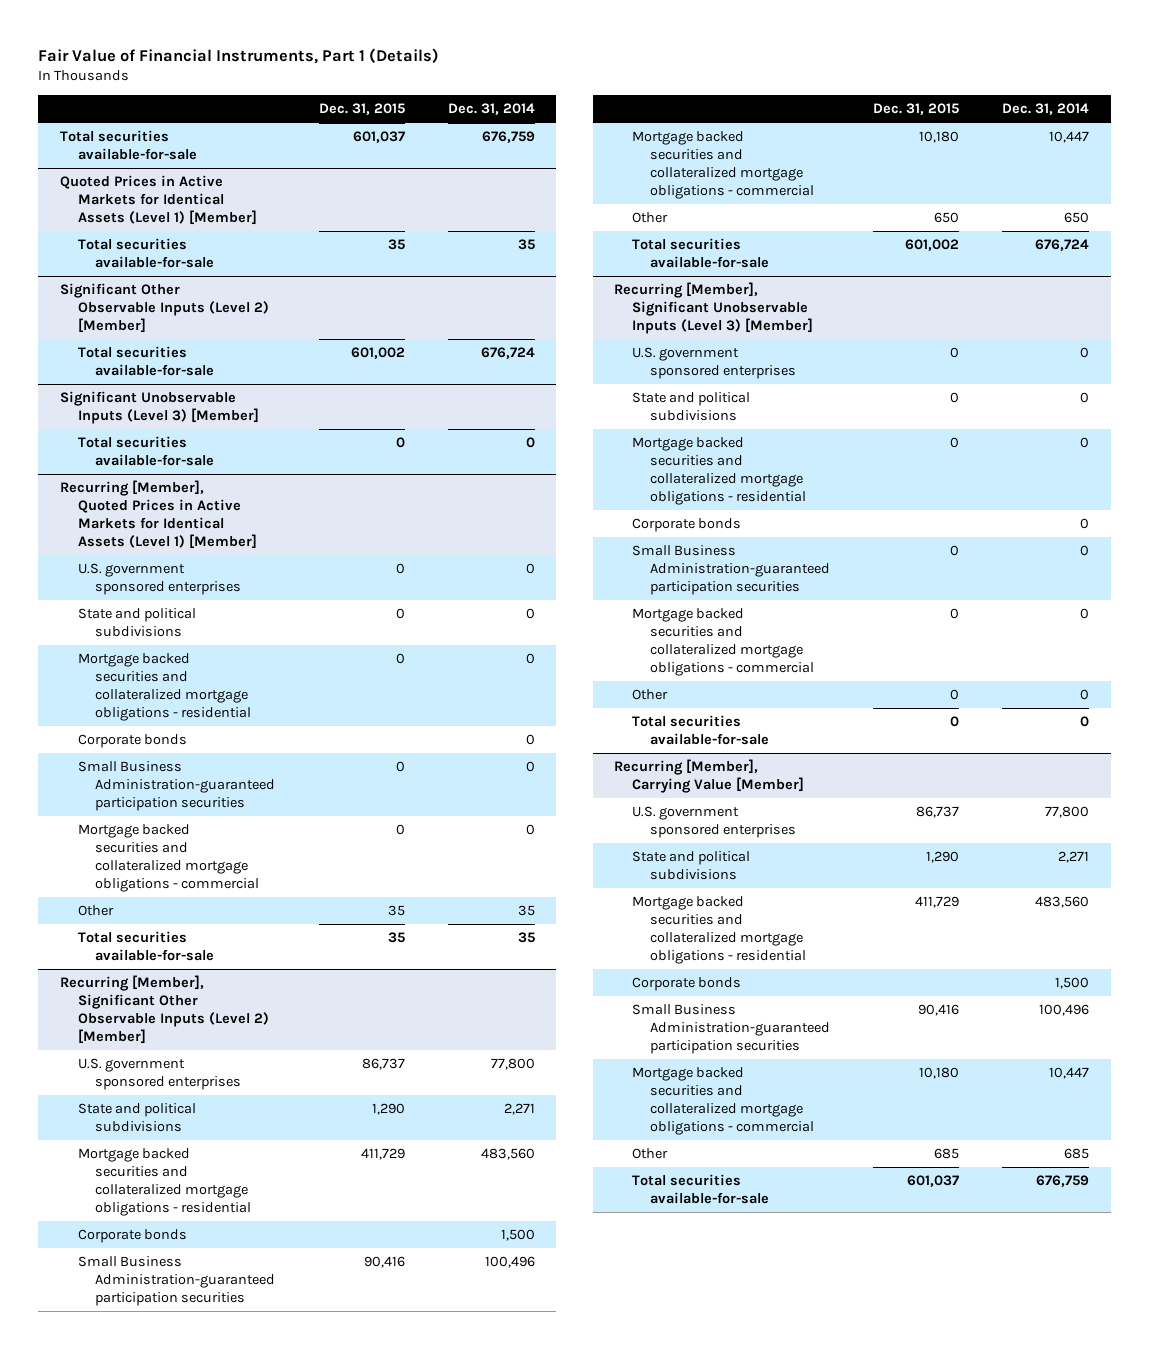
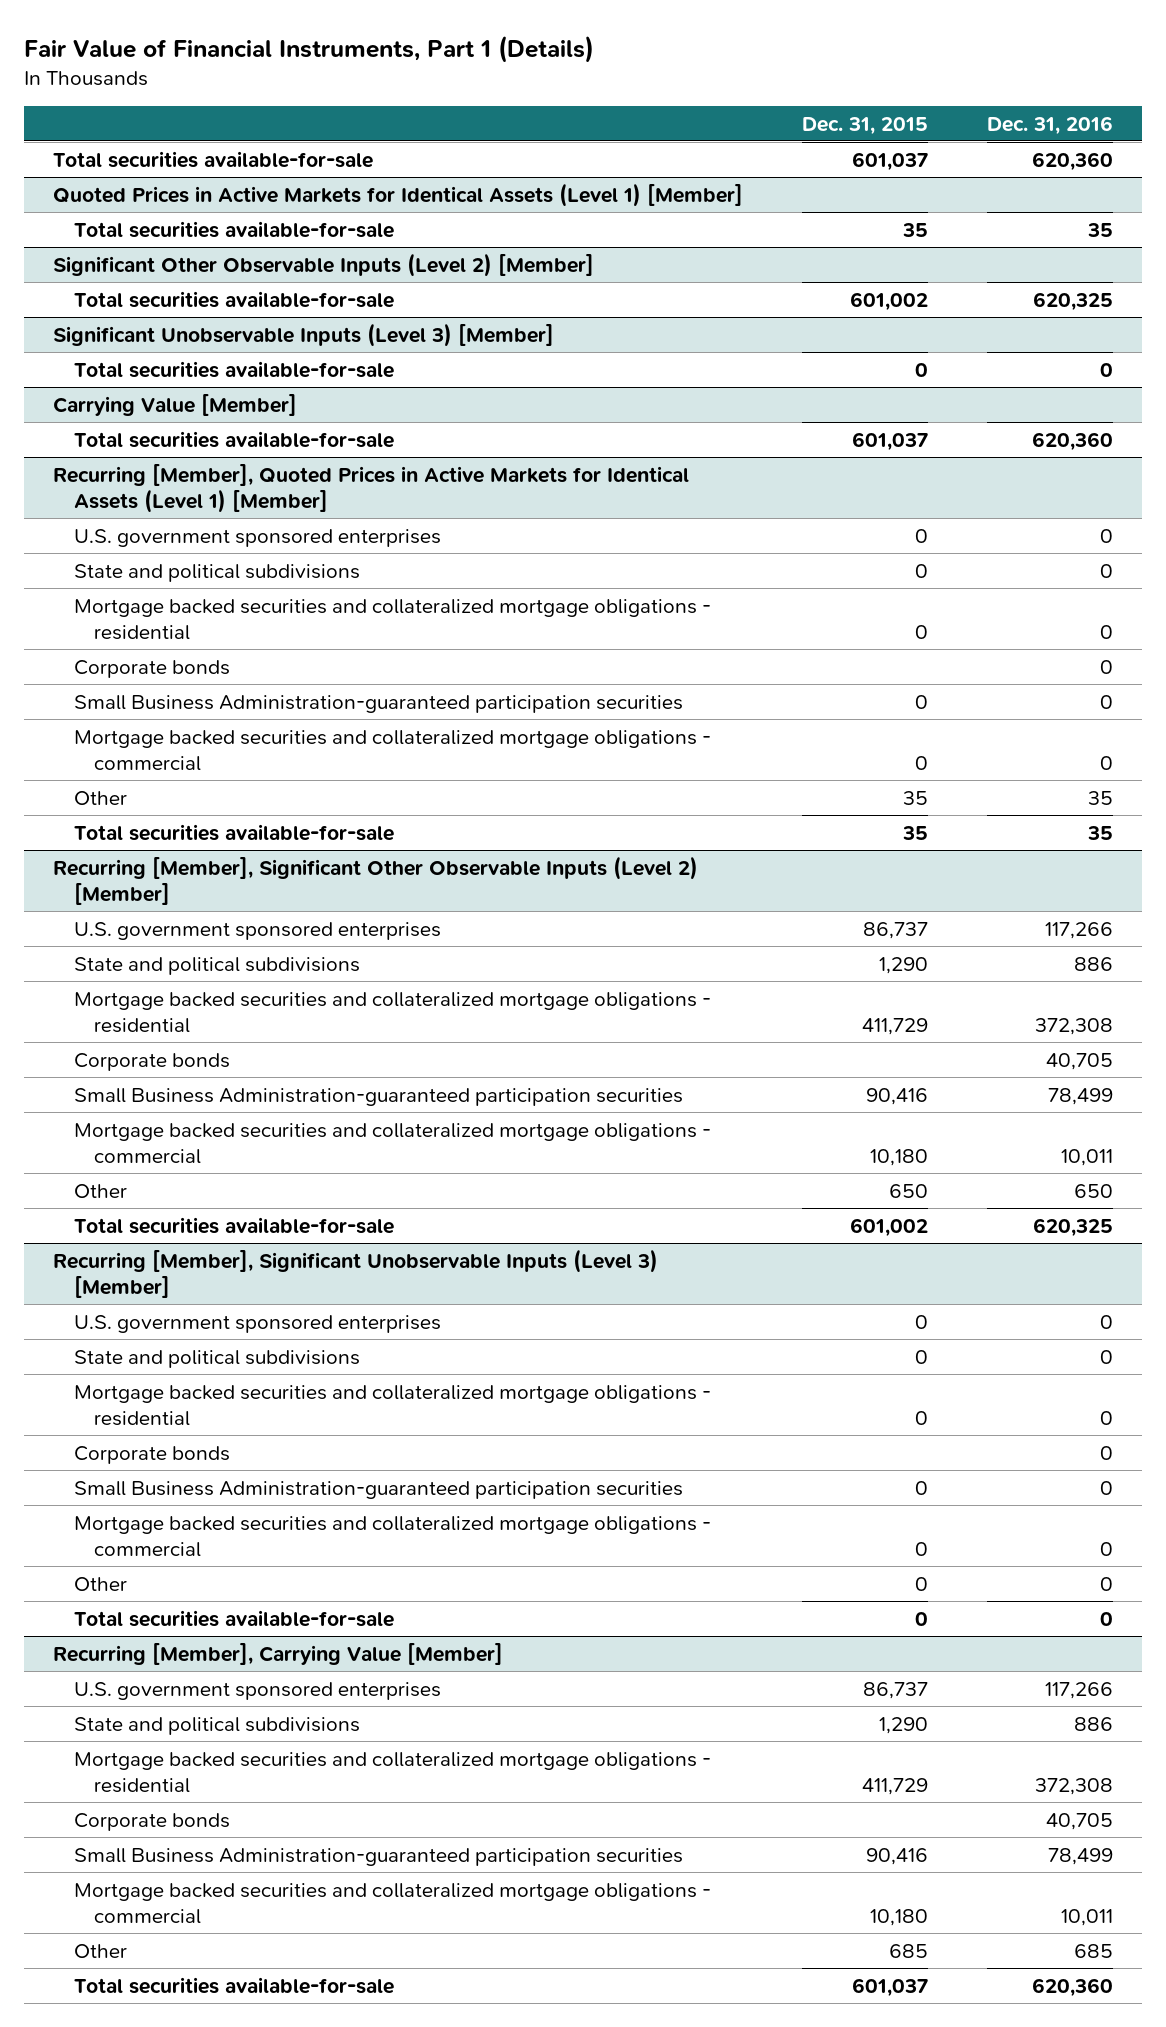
[447,103,535,116] Dec. 31, 2014 -> none
none -> [986,115,1113,135] Dec. 31, 2016
none -> [53,393,298,416] Carrying Value [Member]
none -> [73,430,394,448] Total securities available-for-sale

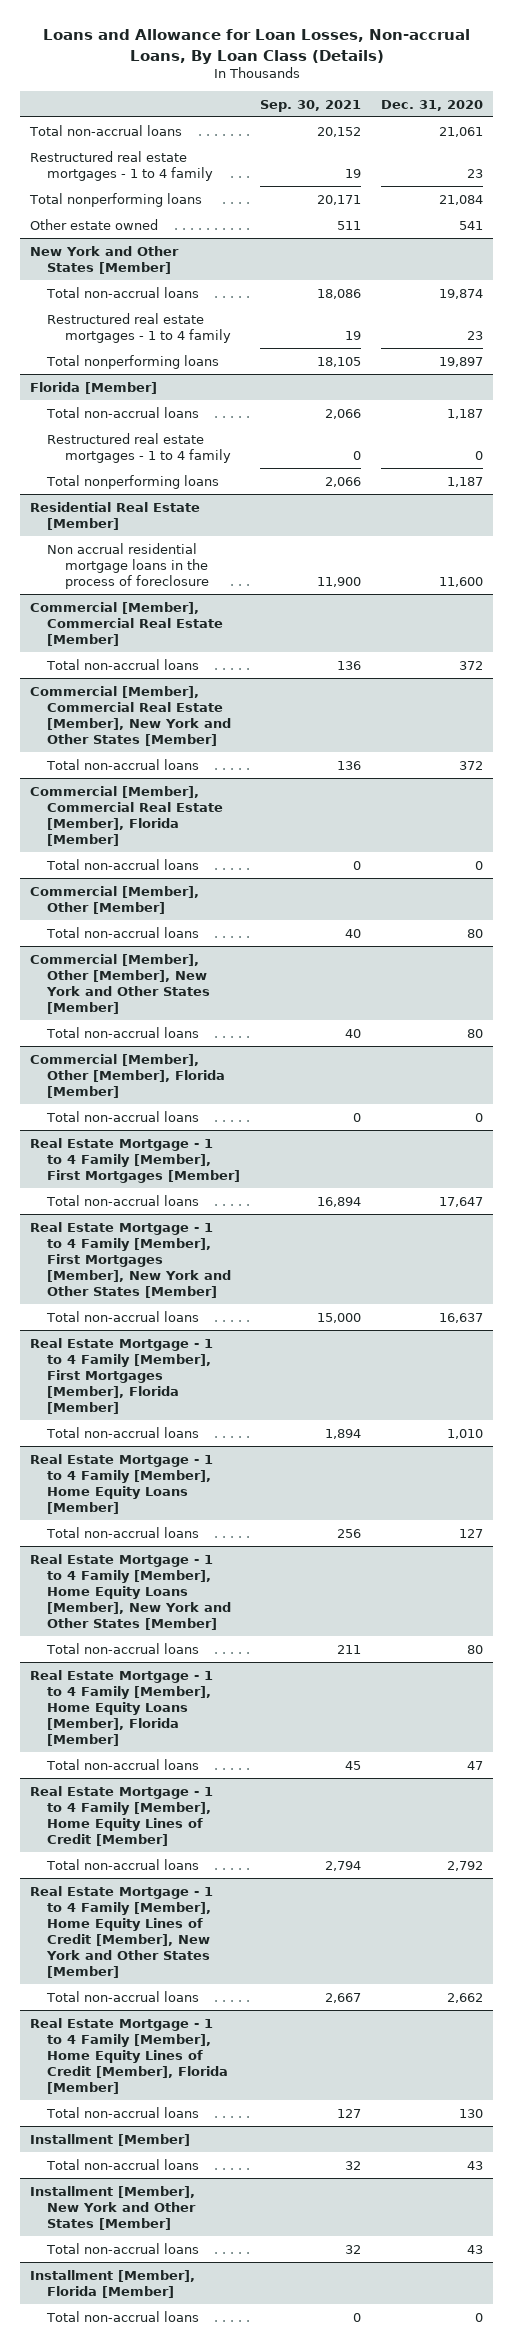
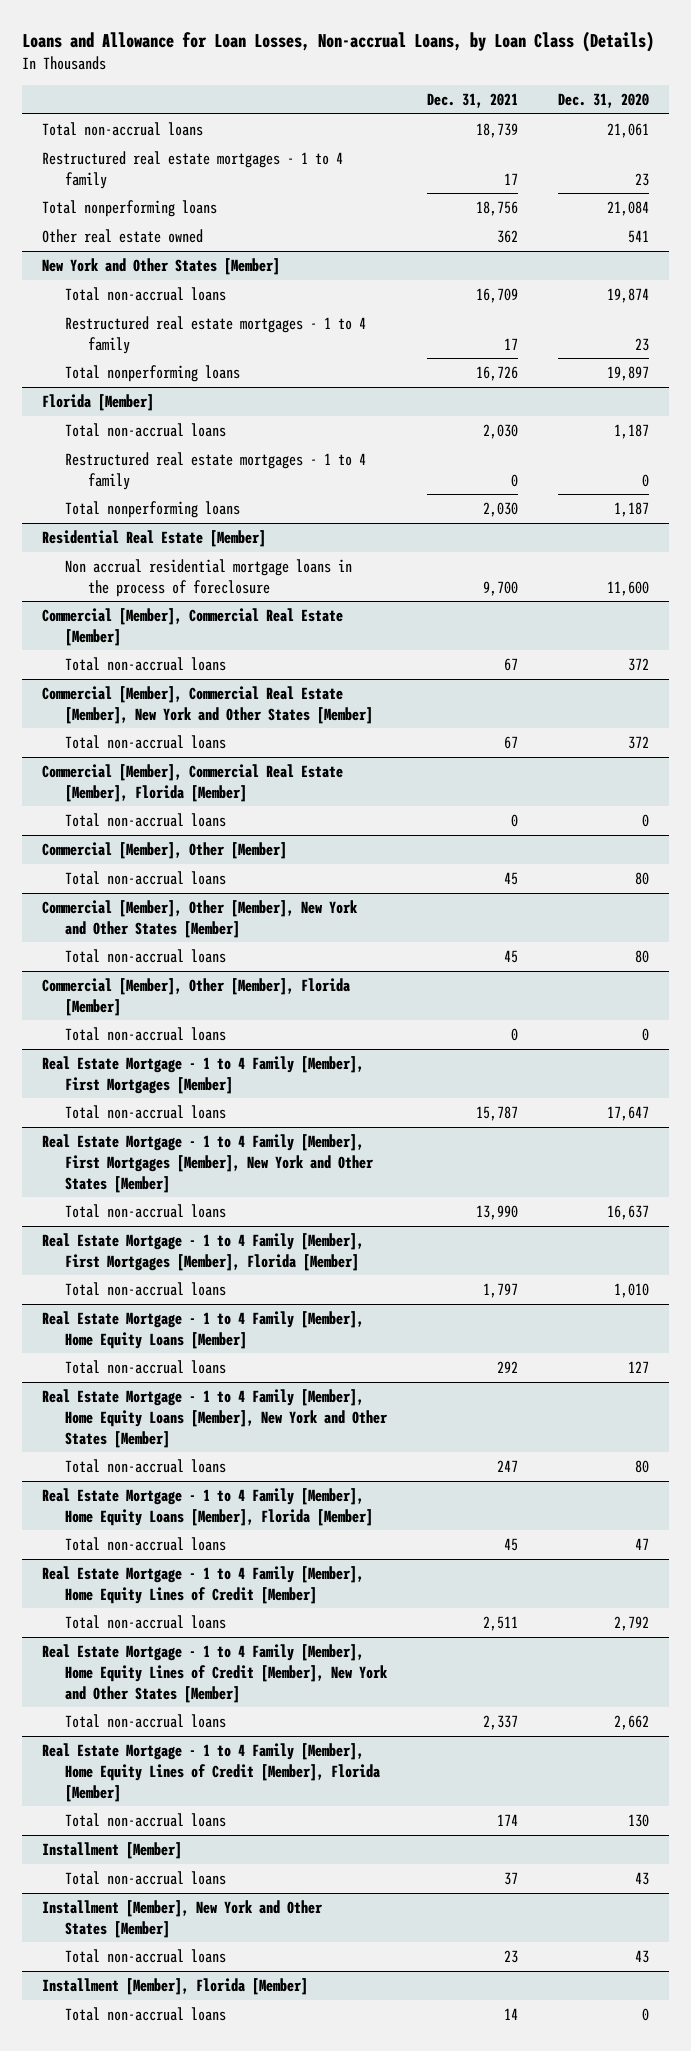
[42,29,470,64] Loans and Allowance for Loan Losses, Non-accrual Loans, By Loan Class (Details) -> [21,30,654,52] Loans and Allowance for Loan Losses, Non-accrual Loans, by Loan Class (Details)
[260,99,362,112] Sep. 30, 2021 -> none
none -> [426,92,518,108] Dec. 31, 2021
[30,218,159,230] Other estate owned -> [41,229,203,244] Other real estate owned

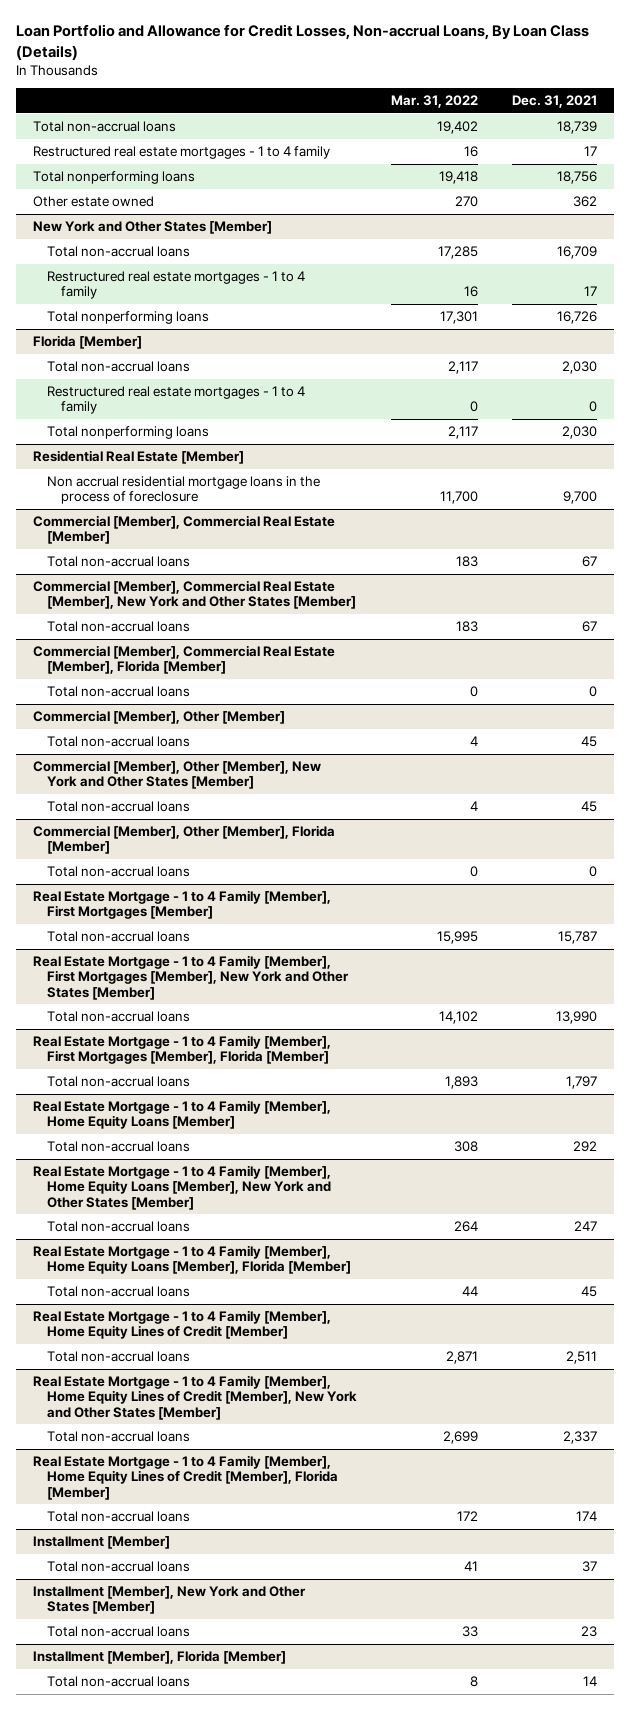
[21,30,654,52] Loans and Allowance for Loan Losses, Non-accrual Loans, by Loan Class (Details) -> [15,24,589,60] Loan Portfolio and Allowance for Credit Losses, Non-accrual Loans, By Loan Class (Details)
[558,92,650,108] Dec. 31, 2020 -> none
none -> [390,94,478,108] Mar. 31, 2022
[41,229,203,244] Other real estate owned -> [32,196,154,208] Other estate owned

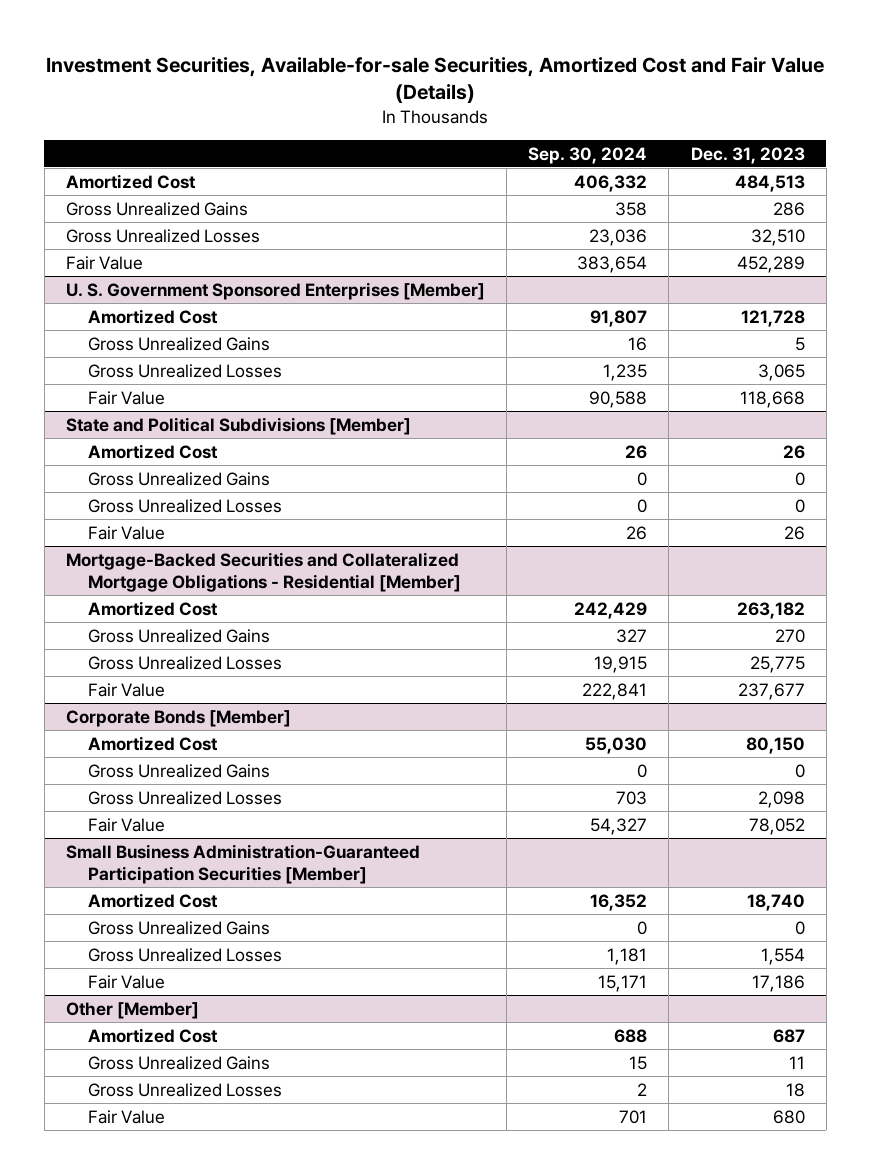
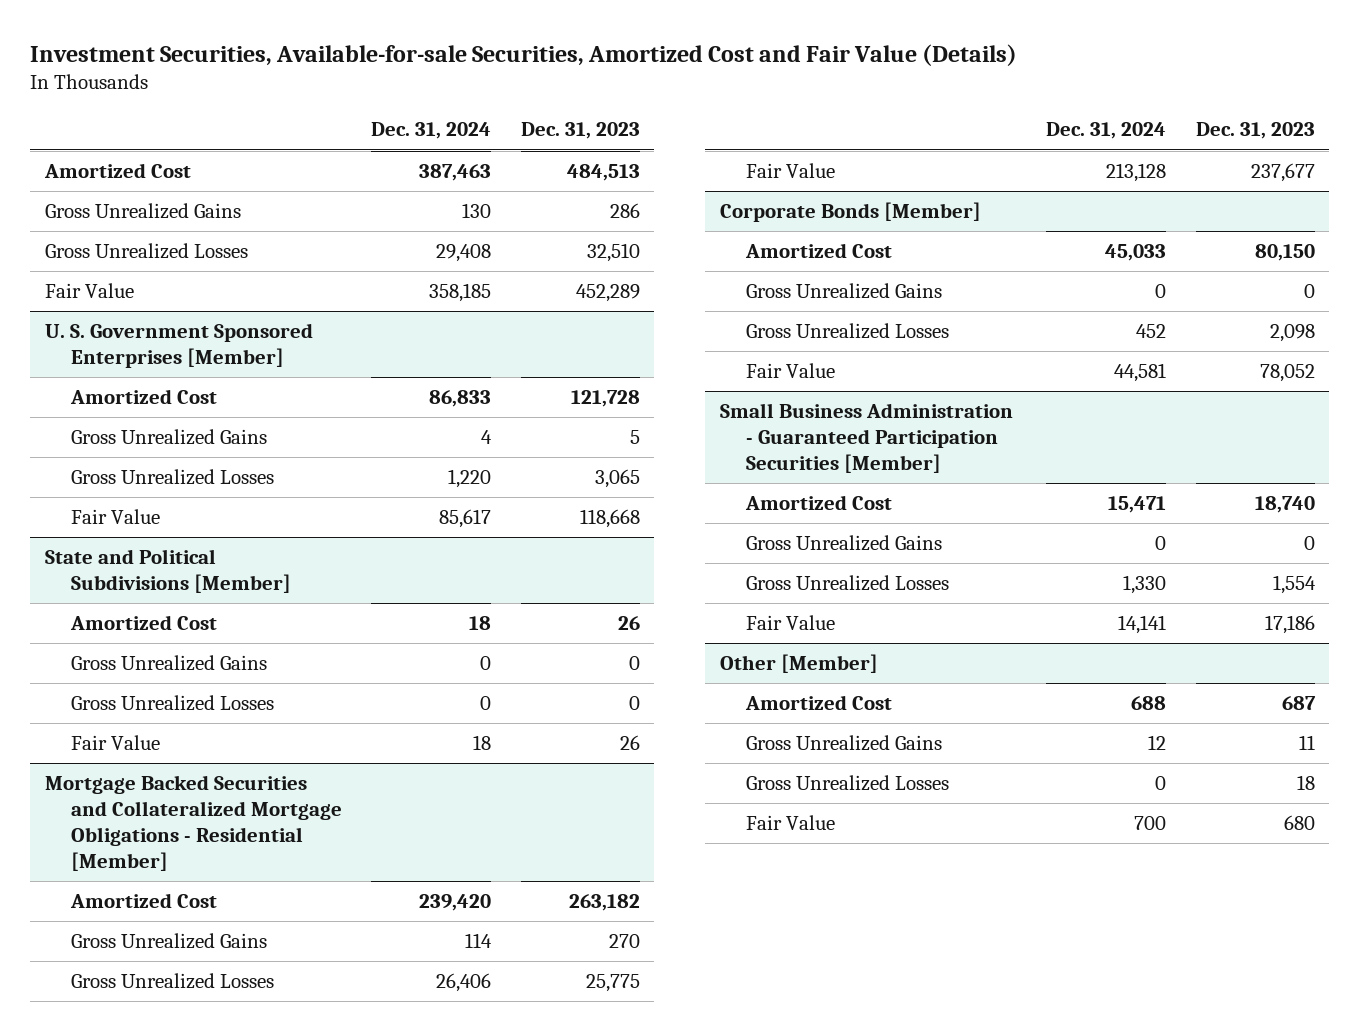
[528,146,648,164] Sep. 30, 2024 -> none
none -> [371,122,492,140] Dec. 31, 2024
[65,551,462,592] Mortgage-Backed Securities and Collateralized Mortgage Obligations - Residential [Member] -> [44,775,342,872] Mortgage Backed Securities and Collateralized Mortgage Obligations - Residential [Member]
[65,843,420,884] Small Business Administration-Guaranteed Participation Securities [Member] -> [719,403,1013,474] Small Business Administration - Guaranteed Participation Securities [Member]

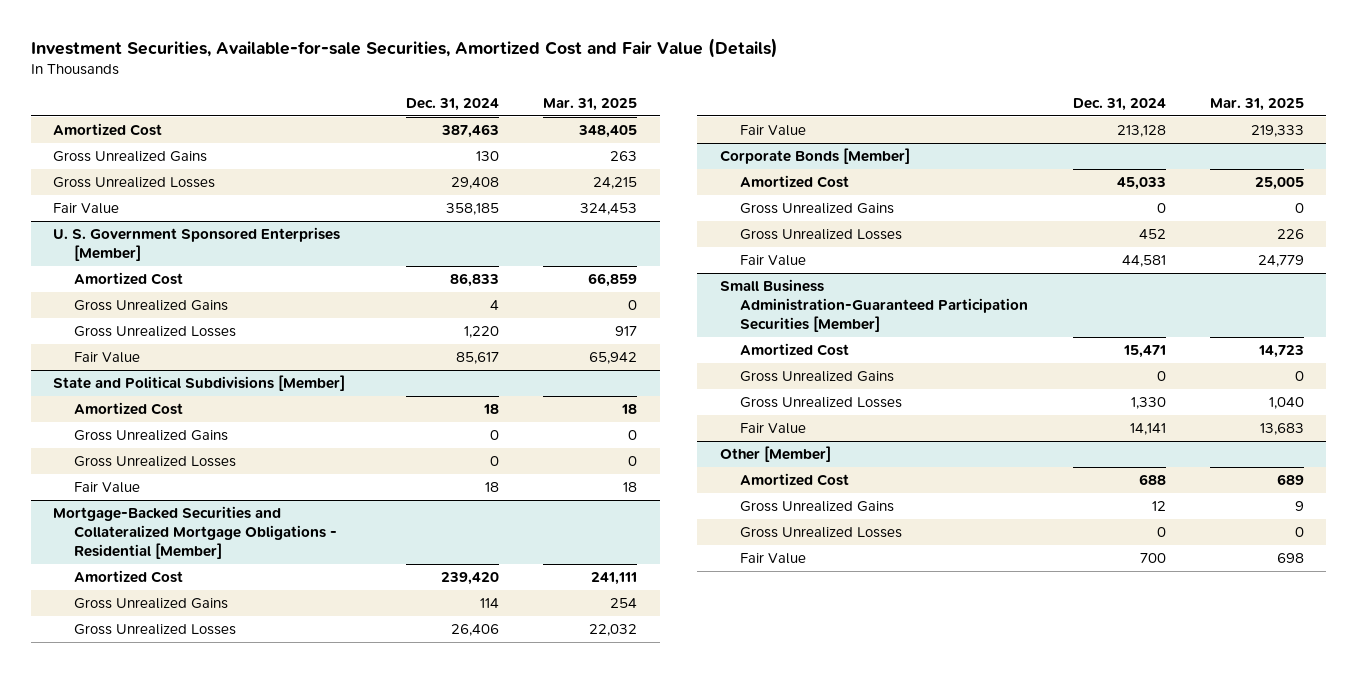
[520,122,640,140] Dec. 31, 2023 -> none
none -> [543,97,638,111] Mar. 31, 2025
[44,775,342,872] Mortgage Backed Securities and Collateralized Mortgage Obligations - Residential [Member] -> [52,506,337,560] Mortgage-Backed Securities and Collateralized Mortgage Obligations - Residential [Member]
[719,403,1013,474] Small Business Administration - Guaranteed Participation Securities [Member] -> [719,279,1029,333] Small Business Administration-Guaranteed Participation Securities [Member]

